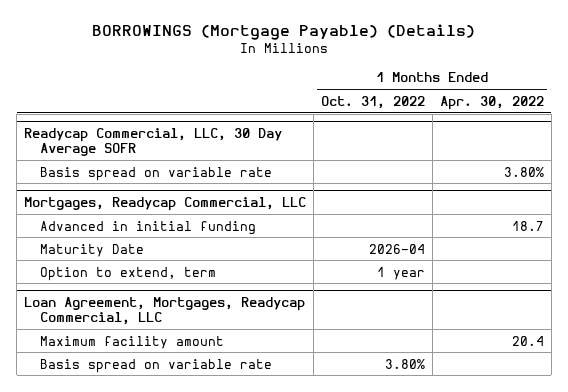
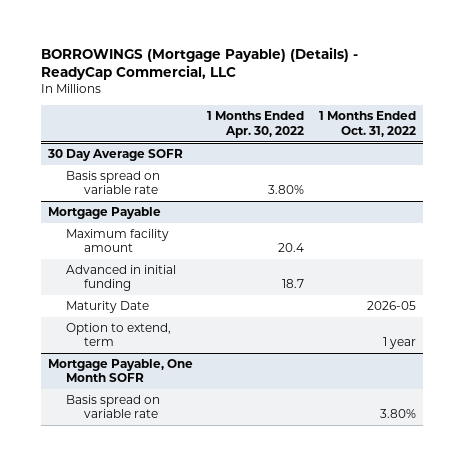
[91,24,475,41] BORROWINGS (Mortgage Payable) (Details) -> [40,46,358,81] BORROWINGS (Mortgage Payable) (Details) - ReadyCap Commercial, LLC
[23,128,282,157] Readycap Commercial, LLC, 30 Day Average SOFR -> [46,149,183,162] 30 Day Average SOFR
[23,197,306,212] Mortgages, Readycap Commercial, LLC -> [47,207,161,220] Mortgage Payable
none -> [65,229,169,253] Maximum facility amount
[368,243,425,254] 2026-04 -> [366,301,416,311] 2026-05
[39,335,224,349] Maximum facility amount -> none
[23,297,305,326] Loan Agreement, Mortgages, Readycap Commercial, LLC -> [47,359,193,383] Mortgage Payable, One Month SOFR

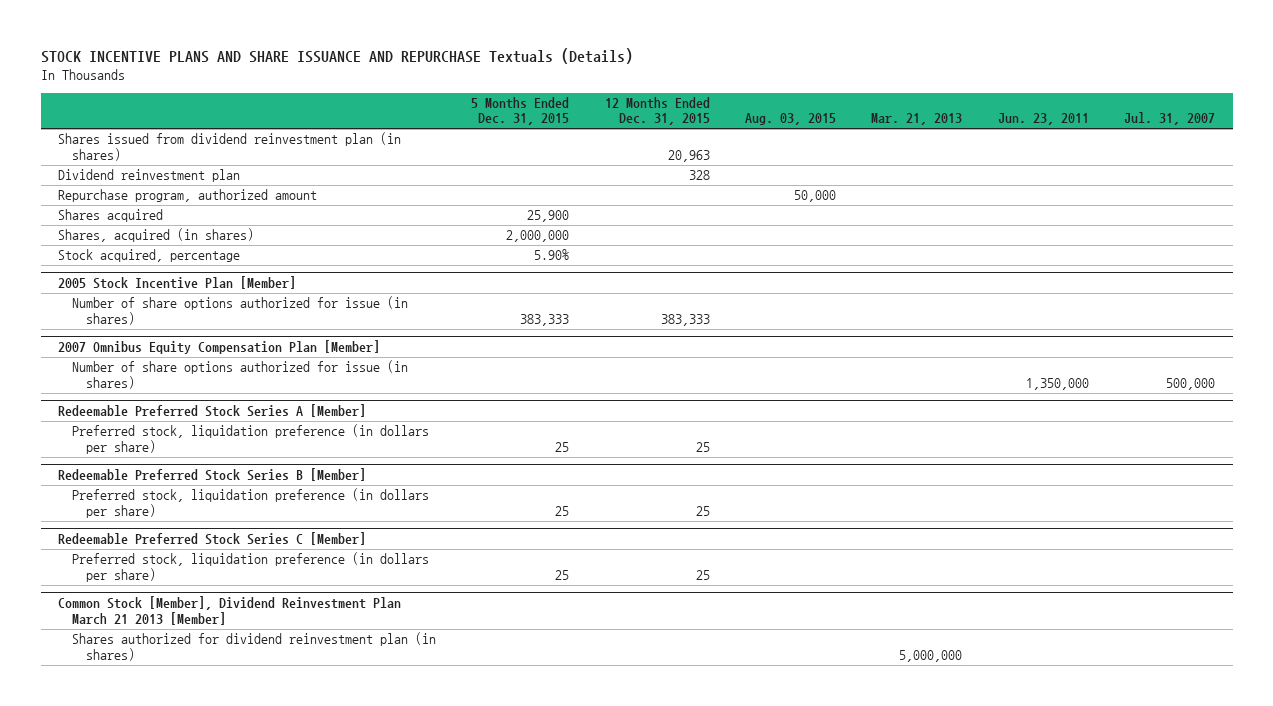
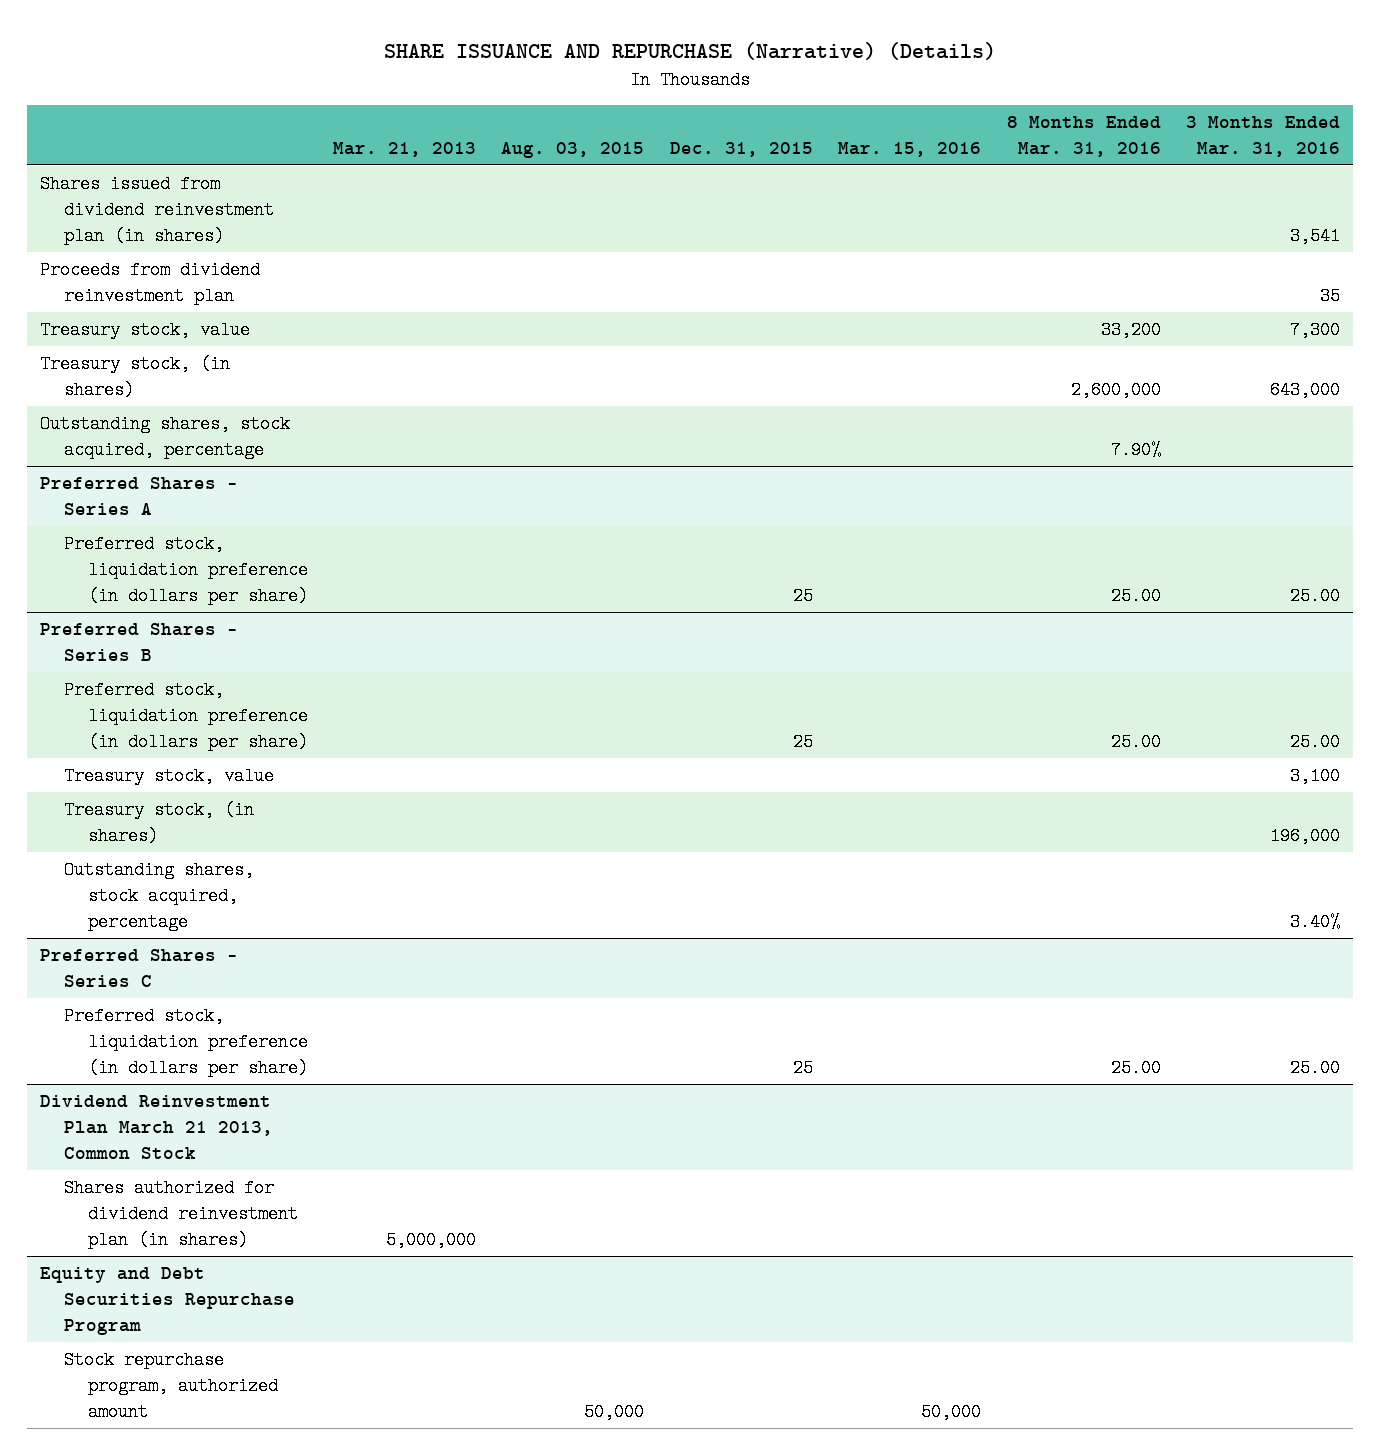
[40,48,633,65] STOCK INCENTIVE PLANS AND SHARE ISSUANCE AND REPURCHASE Textuals (Details) -> [383,42,996,61] SHARE ISSUANCE AND REPURCHASE (Narrative) (Details)
[471,96,570,126] 5 Months Ended Dec. 31, 2015 -> none
[604,96,710,126] 12 Months Ended Dec. 31, 2015 -> none
[997,113,1089,126] Jun. 23, 2011 -> none
[1124,112,1216,126] Jul. 31, 2007 -> none
none -> [669,142,813,158] Dec. 31, 2015
none -> [838,142,982,158] Mar. 15, 2016
none -> [1006,116,1161,158] 8 Months Ended Mar. 31, 2016
none -> [1185,116,1340,158] 3 Months Ended Mar. 31, 2016
[58,189,318,203] Repurchase program, authorized amount -> none
[58,276,297,290] 2005 Stock Incentive Plan [Member] -> none
[71,296,408,325] Number of share options authorized for issue (in shares) -> none
[58,340,381,355] 2007 Omnibus Equity Compensation Plan [Member] -> none
[71,360,408,389] Number of share options authorized for issue (in shares) -> none
[58,169,241,183] Dividend reinvestment plan -> [39,261,260,305] Proceeds from dividend reinvestment plan
[58,209,164,223] Shares acquired -> [39,321,250,340] Treasury stock, value
[58,228,255,243] Shares, acquired (in shares) -> [39,355,230,399] Treasury stock, (in shares)
[58,249,241,263] Stock acquired, percentage -> [39,415,290,459] Outstanding shares, stock acquired, percentage
[58,404,367,418] Redeemable Preferred Stock Series A [Member] -> [39,477,238,515] Preferred Shares - Series A
[58,468,367,482] Redeemable Preferred Stock Series B [Member] -> [39,623,238,661] Preferred Shares - Series B
none -> [63,767,274,786] Treasury stock, value
none -> [63,801,254,845] Treasury stock, (in shares)
none -> [63,861,254,931] Outstanding shares, stock acquired, percentage
[58,532,367,546] Redeemable Preferred Stock Series C [Member] -> [39,949,238,987] Preferred Shares - Series C
[58,596,402,625] Common Stock [Member], Dividend Reinvestment Plan March 21 2013 [Member] -> [39,1095,273,1159] Dividend Reinvestment Plan March 21 2013, Common Stock
none -> [39,1267,295,1335] Equity and Debt Securities Repurchase Program
none -> [63,1351,278,1421] Stock repurchase program, authorized amount

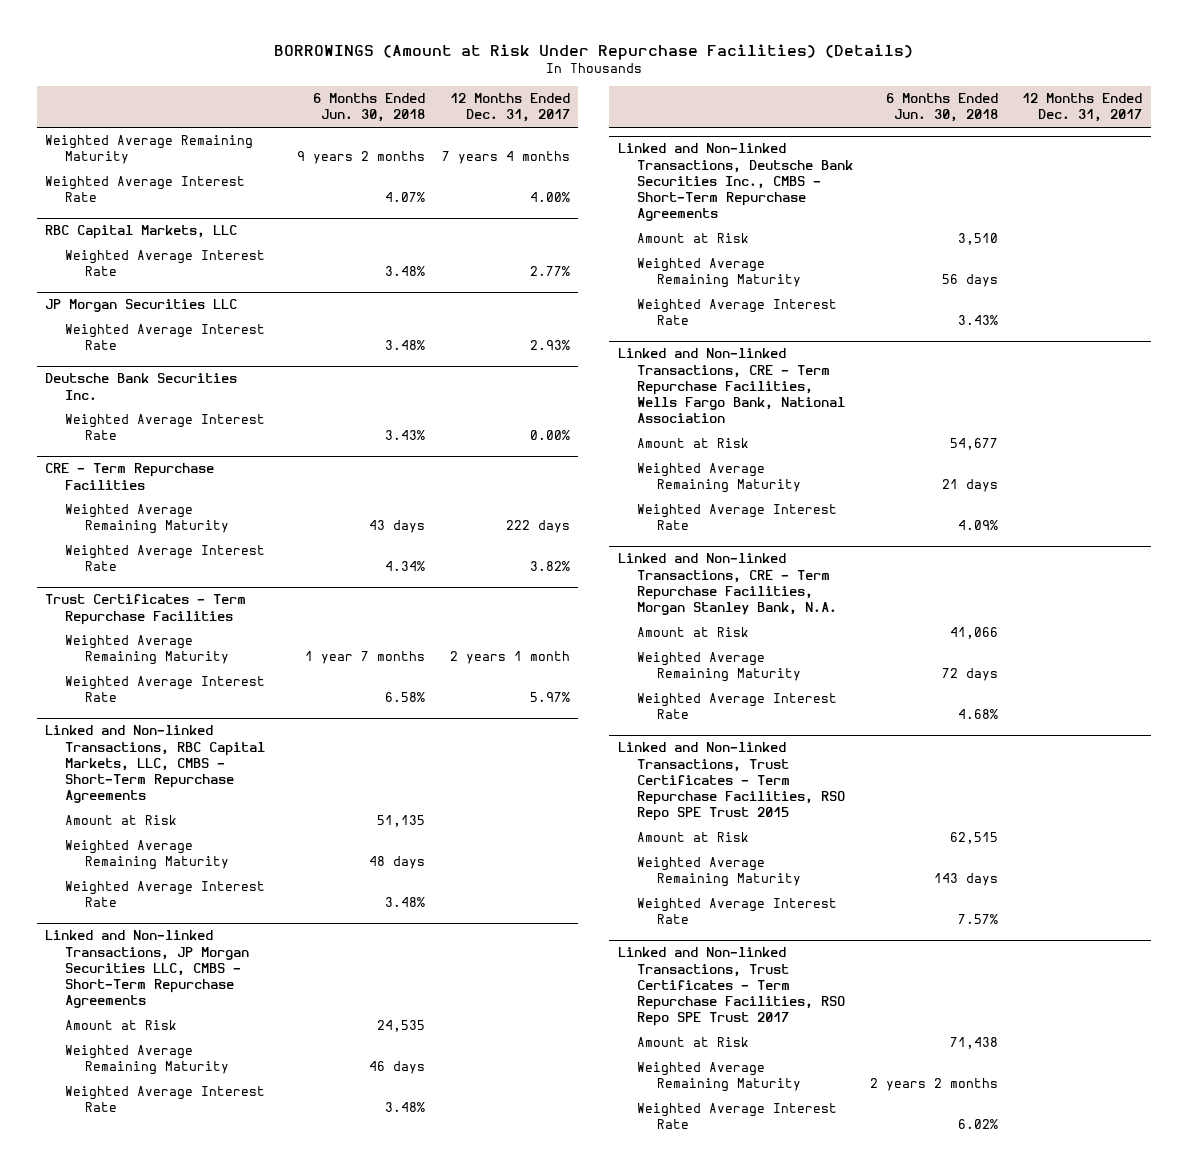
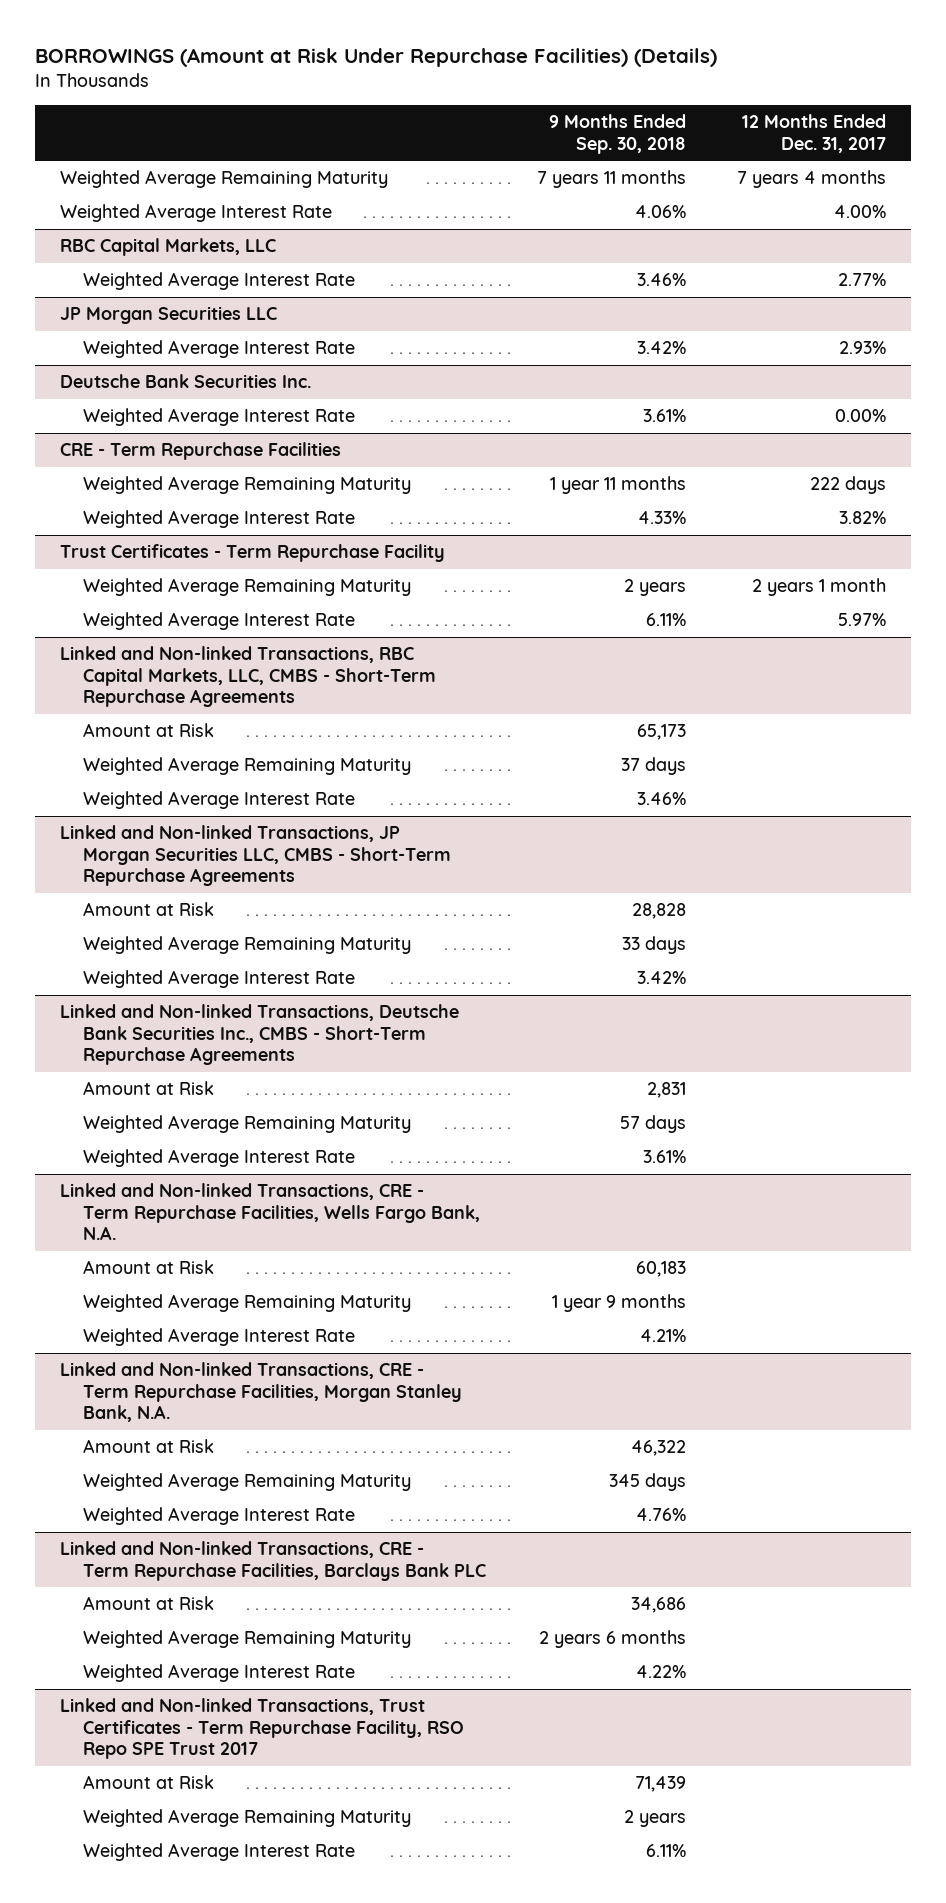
[313,93,426,123] 6 Months Ended Jun. 30, 2018 -> none
none -> [548,113,686,154] 9 Months Ended Sep. 30, 2018
[45,594,247,625] Trust Certificates - Term Repurchase Facilities -> [60,544,446,563] Trust Certificates - Term Repurchase Facility
[617,348,846,423] Linked and Non-linked Transactions, CRE - Term Repurchase Facilities, Wells Fargo Bank, National Association -> [60,1183,481,1241] Linked and Non-linked Transactions, CRE - Term Repurchase Facilities, Wells Fargo Bank, N.A.
[617,742,846,821] Linked and Non-linked Transactions, Trust Certificates - Term Repurchase Facilities, RSO Repo SPE Trust 2015 -> none
[637,832,750,843] Amount at Risk -> none
[637,857,802,888] Weighted Average Remaining Maturity -> none
[637,898,838,925] Weighted Average Interest Rate -> none
none -> [60,1541,487,1581] Linked and Non-linked Transactions, CRE - Term Repurchase Facilities, Barclays Bank PLC
none -> [83,1596,215,1611] Amount at Risk
none -> [83,1630,412,1649] Weighted Average Remaining Maturity
none -> [83,1664,356,1683] Weighted Average Interest Rate
[617,947,846,1026] Linked and Non-linked Transactions, Trust Certificates - Term Repurchase Facilities, RSO Repo SPE Trust 2017 -> [60,1698,465,1760] Linked and Non-linked Transactions, Trust Certificates - Term Repurchase Facility, RSO Repo SPE Trust 2017

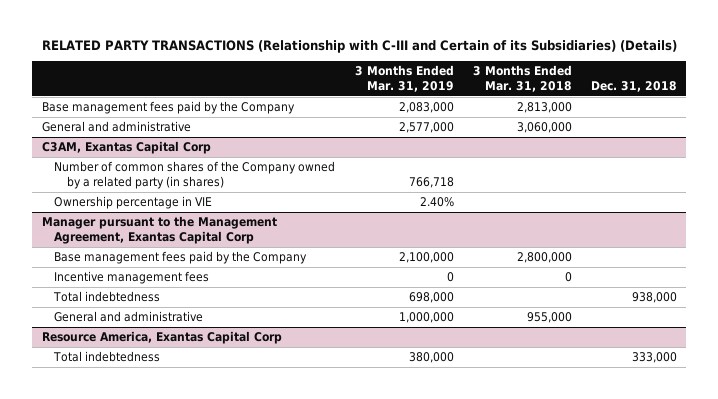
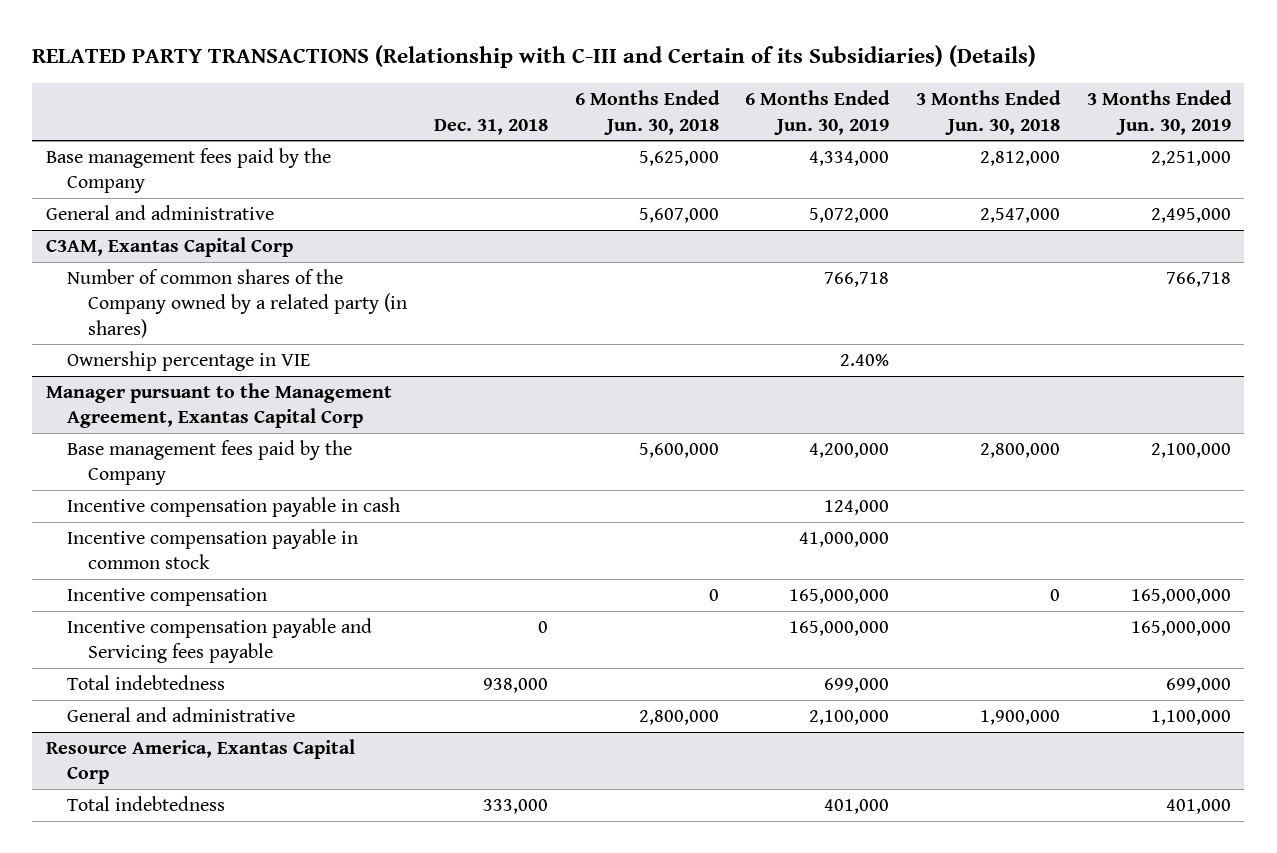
[354,65,454,92] 3 Months Ended Mar. 31, 2019 -> none
[472,65,572,92] 3 Months Ended Mar. 31, 2018 -> none
none -> [574,90,720,135] 6 Months Ended Jun. 30, 2018
none -> [745,90,891,135] 6 Months Ended Jun. 30, 2019
none -> [916,90,1062,135] 3 Months Ended Jun. 30, 2018
none -> [1086,90,1232,135] 3 Months Ended Jun. 30, 2019
[54,271,210,285] Incentive management fees -> none
none -> [66,496,400,517] Incentive compensation payable in cash
none -> [66,528,358,570] Incentive compensation payable in common stock
none -> [66,587,267,606] Incentive compensation
none -> [66,617,372,664] Incentive compensation payable and Servicing fees payable

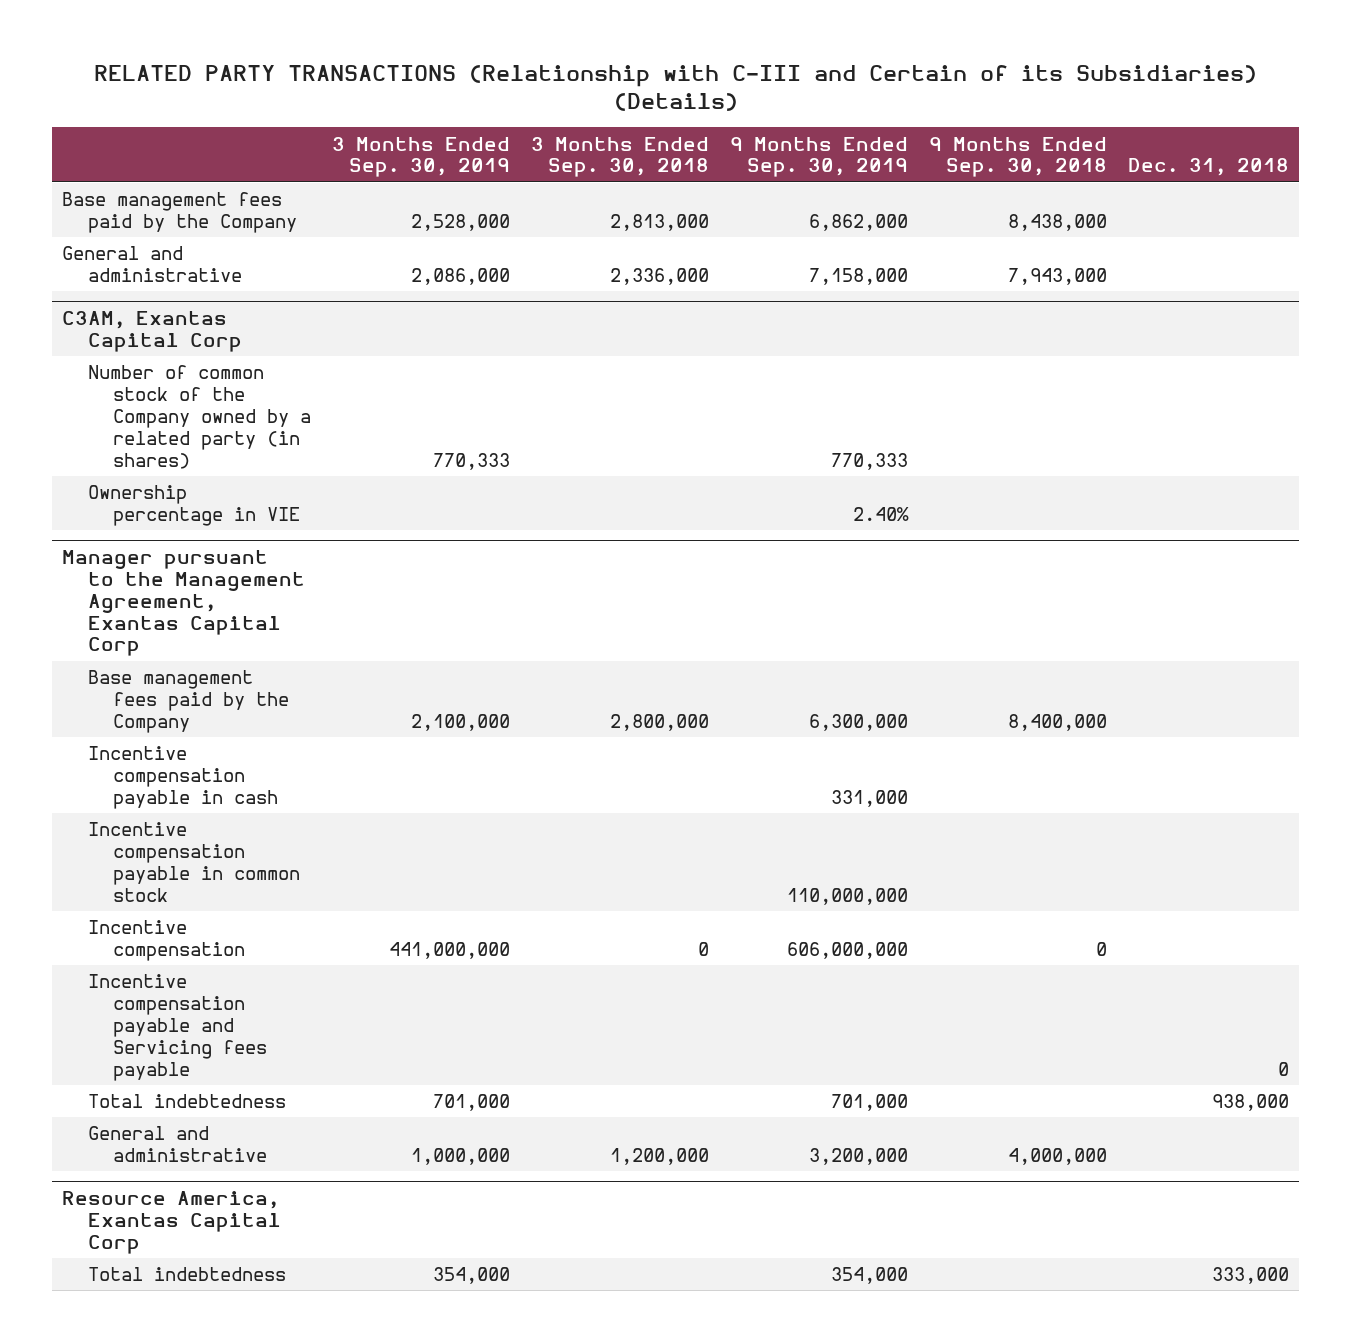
[574,90,720,135] 6 Months Ended Jun. 30, 2018 -> none
[745,90,891,135] 6 Months Ended Jun. 30, 2019 -> none
[916,90,1062,135] 3 Months Ended Jun. 30, 2018 -> none
[1086,90,1232,135] 3 Months Ended Jun. 30, 2019 -> none
none -> [332,136,511,178] 3 Months Ended Sep. 30, 2019
none -> [531,136,710,178] 3 Months Ended Sep. 30, 2018
none -> [729,136,908,178] 9 Months Ended Sep. 30, 2019
none -> [928,136,1107,178] 9 Months Ended Sep. 30, 2018
[66,268,408,338] Number of common shares of the Company owned by a related party (in shares) -> [87,365,312,469] Number of common stock of the Company owned by a related party (in shares)

